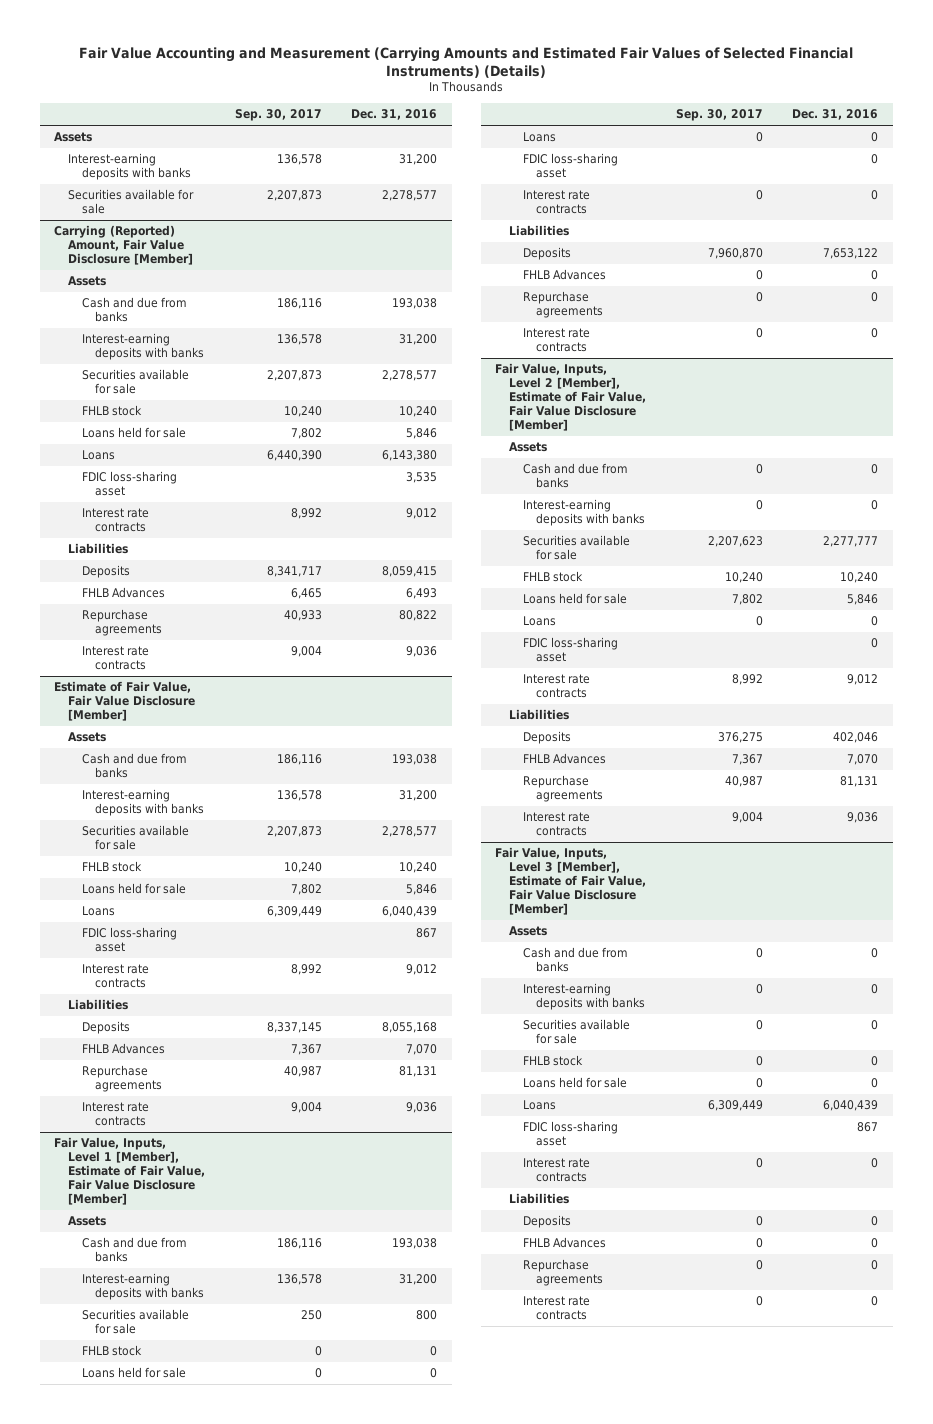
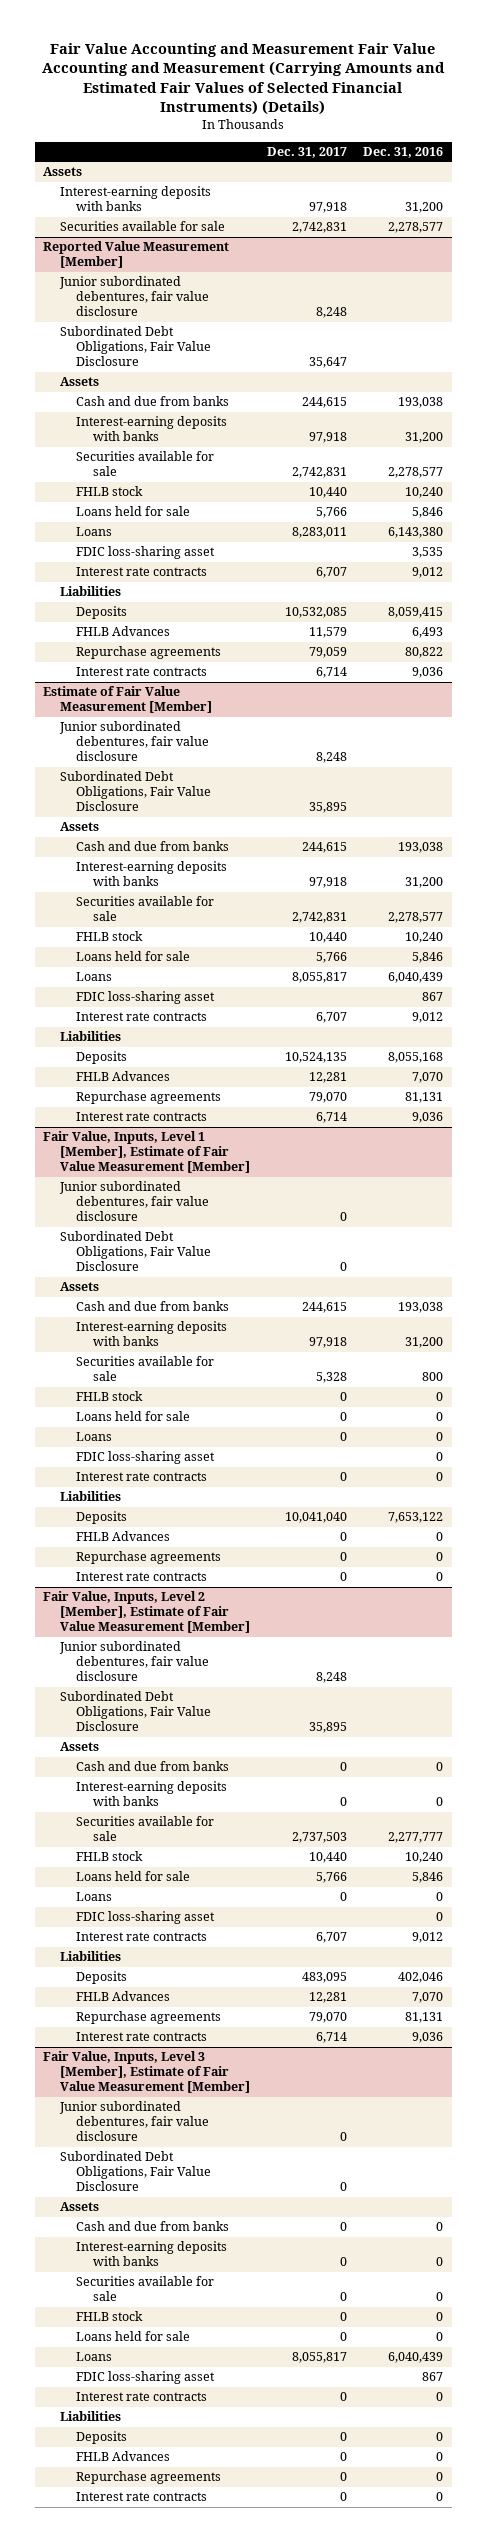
[79,46,854,78] Fair Value Accounting and Measurement (Carrying Amounts and Estimated Fair Values of Selected Financial Instruments) (Details) -> [42,42,446,116] Fair Value Accounting and Measurement Fair Value Accounting and Measurement (Carrying Amounts and Estimated Fair Values of Selected Financial Instruments) (Details)
[234,109,322,122] Sep. 30, 2017 -> none
none -> [266,147,347,159] Dec. 31, 2017
[54,225,194,266] Carrying (Reported) Amount, Fair Value Disclosure [Member] -> [42,241,229,269] Reported Value Measurement [Member]
none -> [58,276,210,317] Junior subordinated debentures, fair value disclosure
none -> [59,326,212,367] Subordinated Debt Obligations, Fair Value Disclosure
[54,681,196,722] Estimate of Fair Value, Fair Value Disclosure [Member] -> [42,686,212,714] Estimate of Fair Value Measurement [Member]
none -> [58,721,210,762] Junior subordinated debentures, fair value disclosure
none -> [59,771,212,812] Subordinated Debt Obligations, Fair Value Disclosure
[54,1137,206,1206] Fair Value, Inputs, Level 1 [Member], Estimate of Fair Value, Fair Value Disclosure [Member] -> [42,1131,250,1174] Fair Value, Inputs, Level 1 [Member], Estimate of Fair Value Measurement [Member]
none -> [58,1181,210,1222] Junior subordinated debentures, fair value disclosure
none -> [59,1231,212,1272] Subordinated Debt Obligations, Fair Value Disclosure
[495,363,647,432] Fair Value, Inputs, Level 2 [Member], Estimate of Fair Value, Fair Value Disclosure [Member] -> [42,1591,250,1634] Fair Value, Inputs, Level 2 [Member], Estimate of Fair Value Measurement [Member]
none -> [58,1641,210,1682] Junior subordinated debentures, fair value disclosure
none -> [59,1691,212,1732] Subordinated Debt Obligations, Fair Value Disclosure
[495,847,647,916] Fair Value, Inputs, Level 3 [Member], Estimate of Fair Value, Fair Value Disclosure [Member] -> [42,2051,250,2094] Fair Value, Inputs, Level 3 [Member], Estimate of Fair Value Measurement [Member]
none -> [58,2101,210,2142] Junior subordinated debentures, fair value disclosure
none -> [59,2151,212,2192] Subordinated Debt Obligations, Fair Value Disclosure

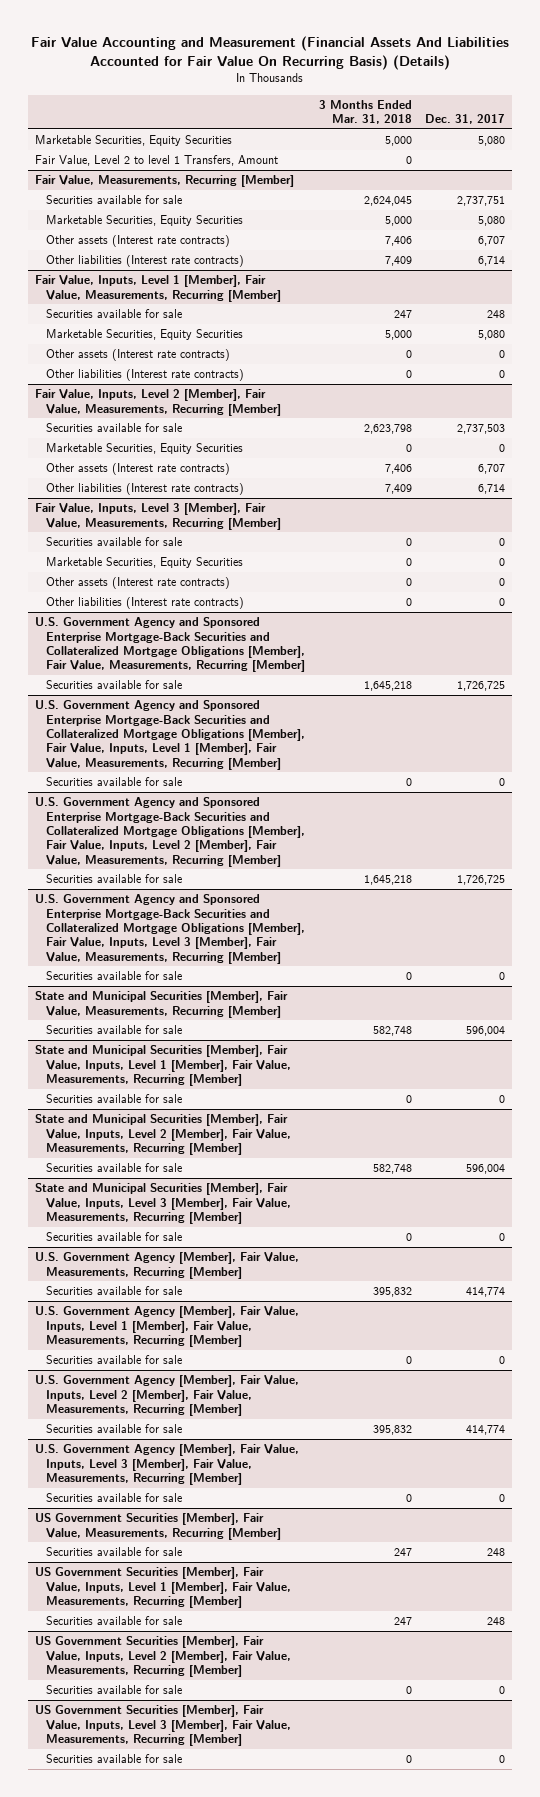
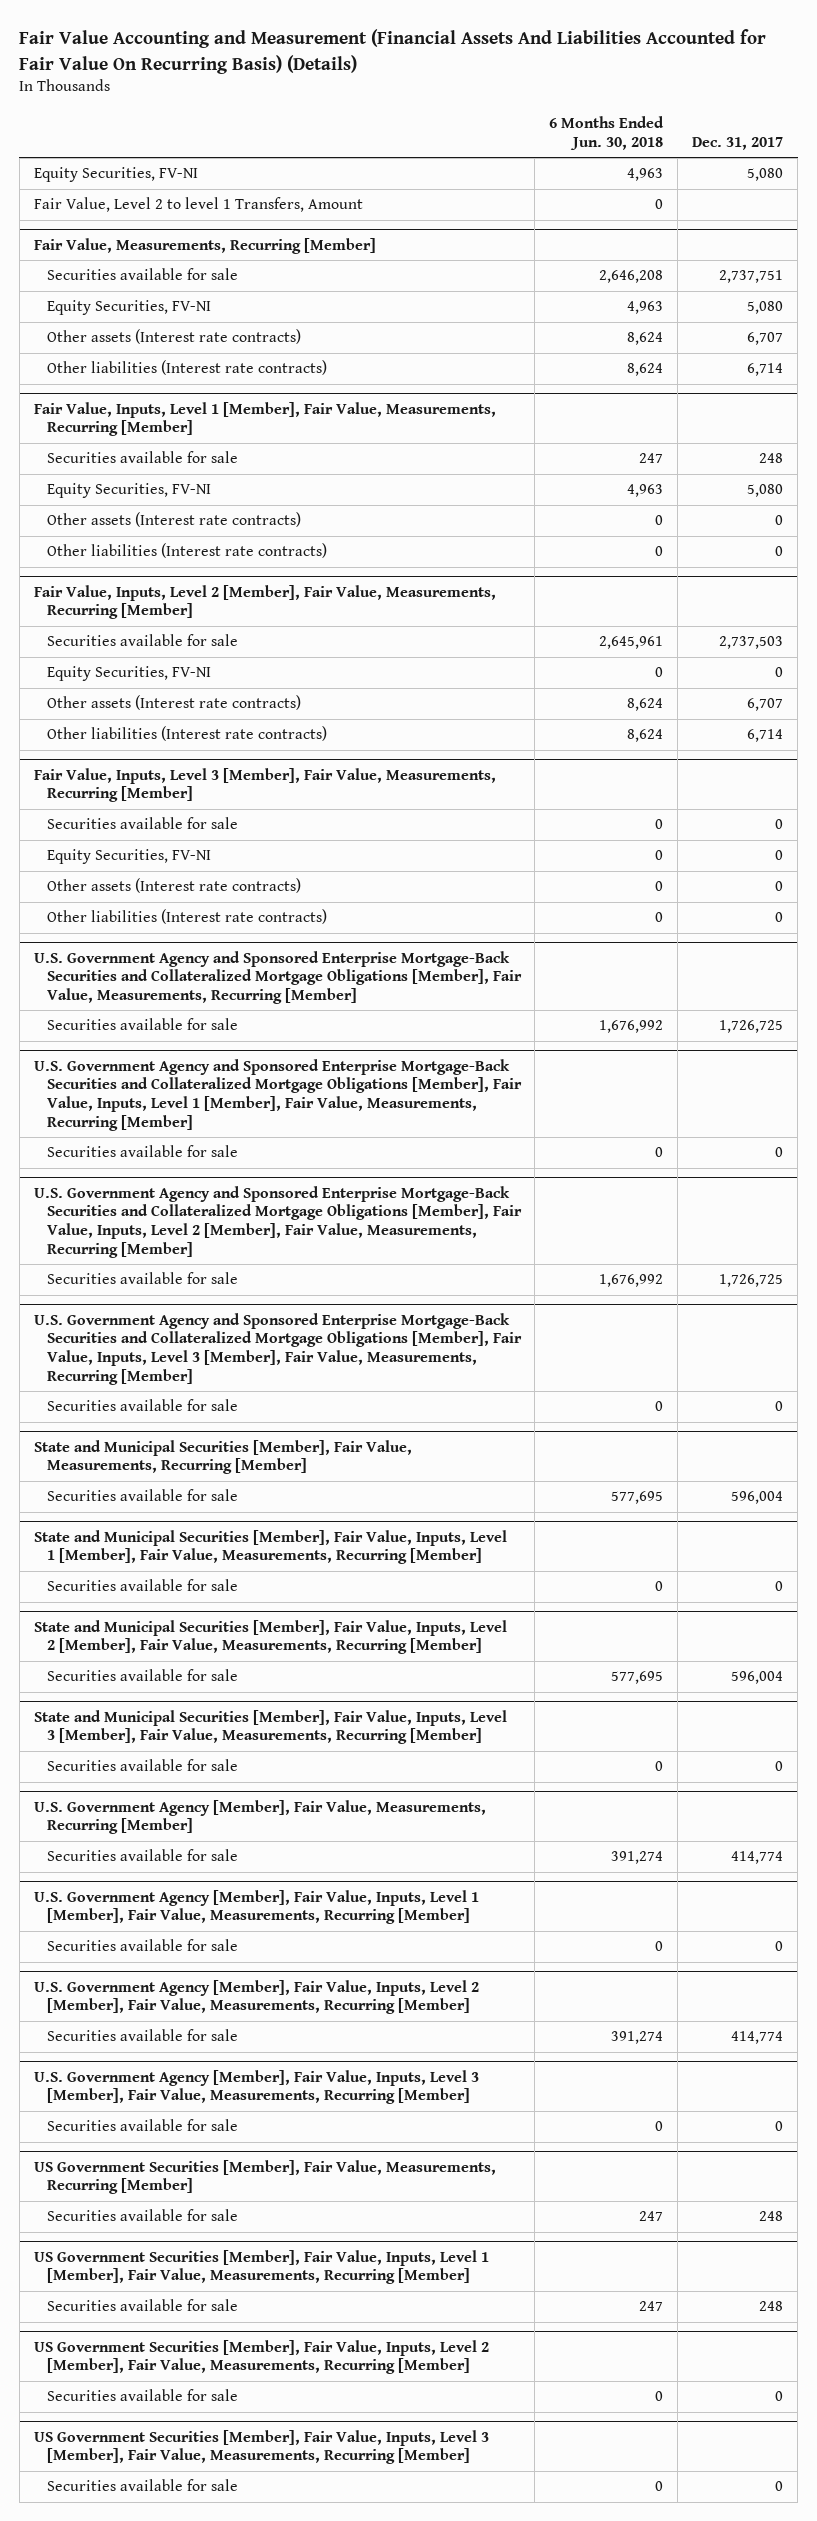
[318,99,412,125] 3 Months Ended Mar. 31, 2018 -> none
none -> [549,116,665,150] 6 Months Ended Jun. 30, 2018
[34,135,232,147] Marketable Securities, Equity Securities -> none
none -> [33,167,198,183] Equity Securities, FV-NI
[46,215,244,227] Marketable Securities, Equity Securities -> none
none -> [46,300,211,316] Equity Securities, FV-NI
[46,329,244,341] Marketable Securities, Equity Securities -> none
none -> [46,483,211,499] Equity Securities, FV-NI
[46,443,244,455] Marketable Securities, Equity Securities -> none
none -> [46,666,211,682] Equity Securities, FV-NI
[46,557,244,569] Marketable Securities, Equity Securities -> none
none -> [46,849,211,865] Equity Securities, FV-NI

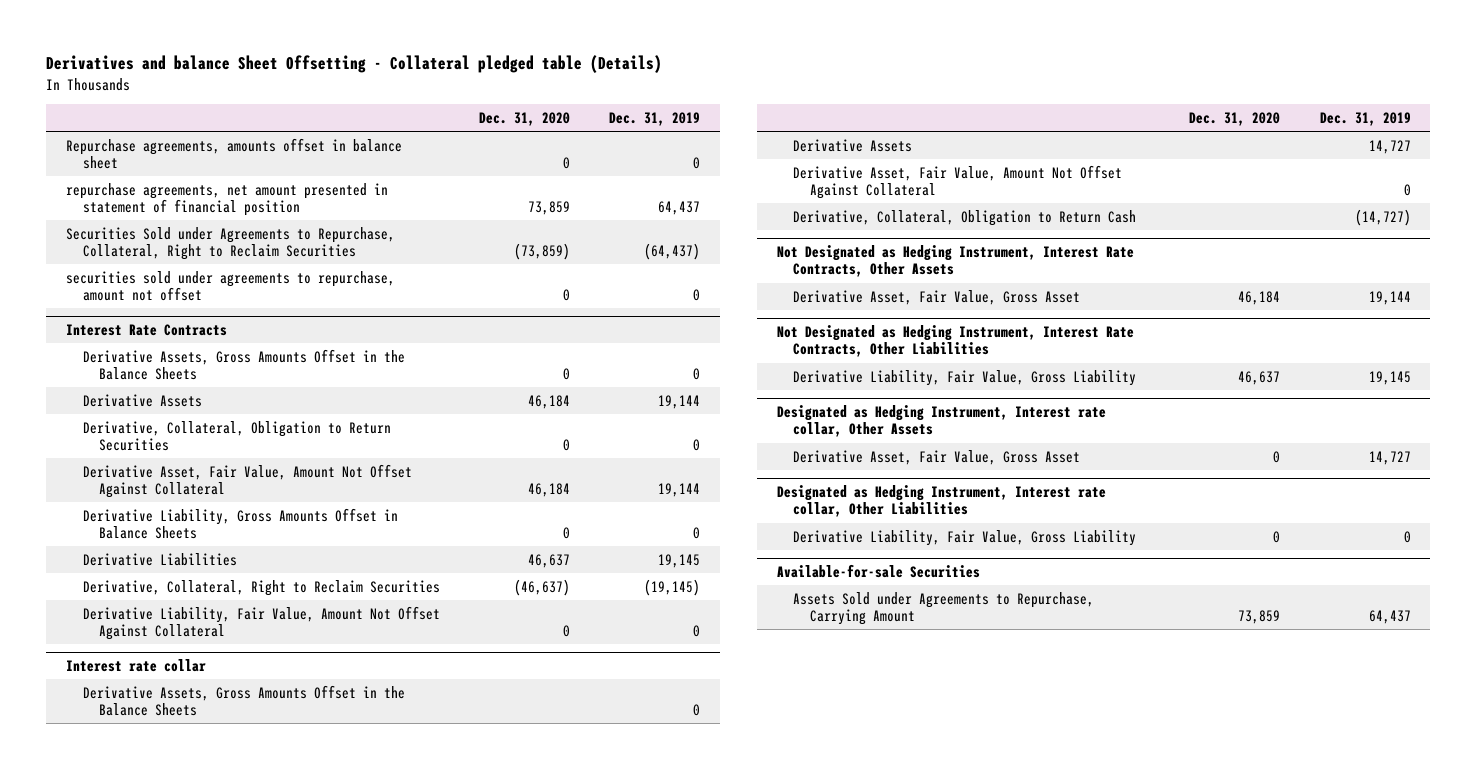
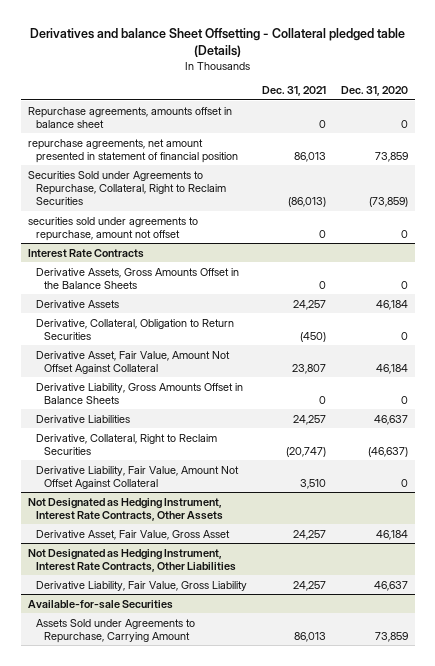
[609,112,701,127] Dec. 31, 2019 -> none
none -> [261,86,326,97] Dec. 31, 2021
[66,659,207,673] Interest rate collar -> none
[82,684,405,716] Derivative Assets, Gross Amounts Offset in the Balance Sheets -> none
[793,138,913,152] Derivative Assets -> none
[793,164,1123,199] Derivative Asset, Fair Value, Amount Not Offset Against Collateral -> none
[793,209,1137,226] Derivative, Collateral, Obligation to Return Cash -> none
[776,405,1106,438] Designated as Hedging Instrument, Interest rate collar, Other Assets -> none
[793,449,1081,465] Derivative Asset, Fair Value, Gross Asset -> none
[776,485,1106,518] Designated as Hedging Instrument, Interest rate collar, Other Liabilities -> none
[793,529,1137,546] Derivative Liability, Fair Value, Gross Liability -> none

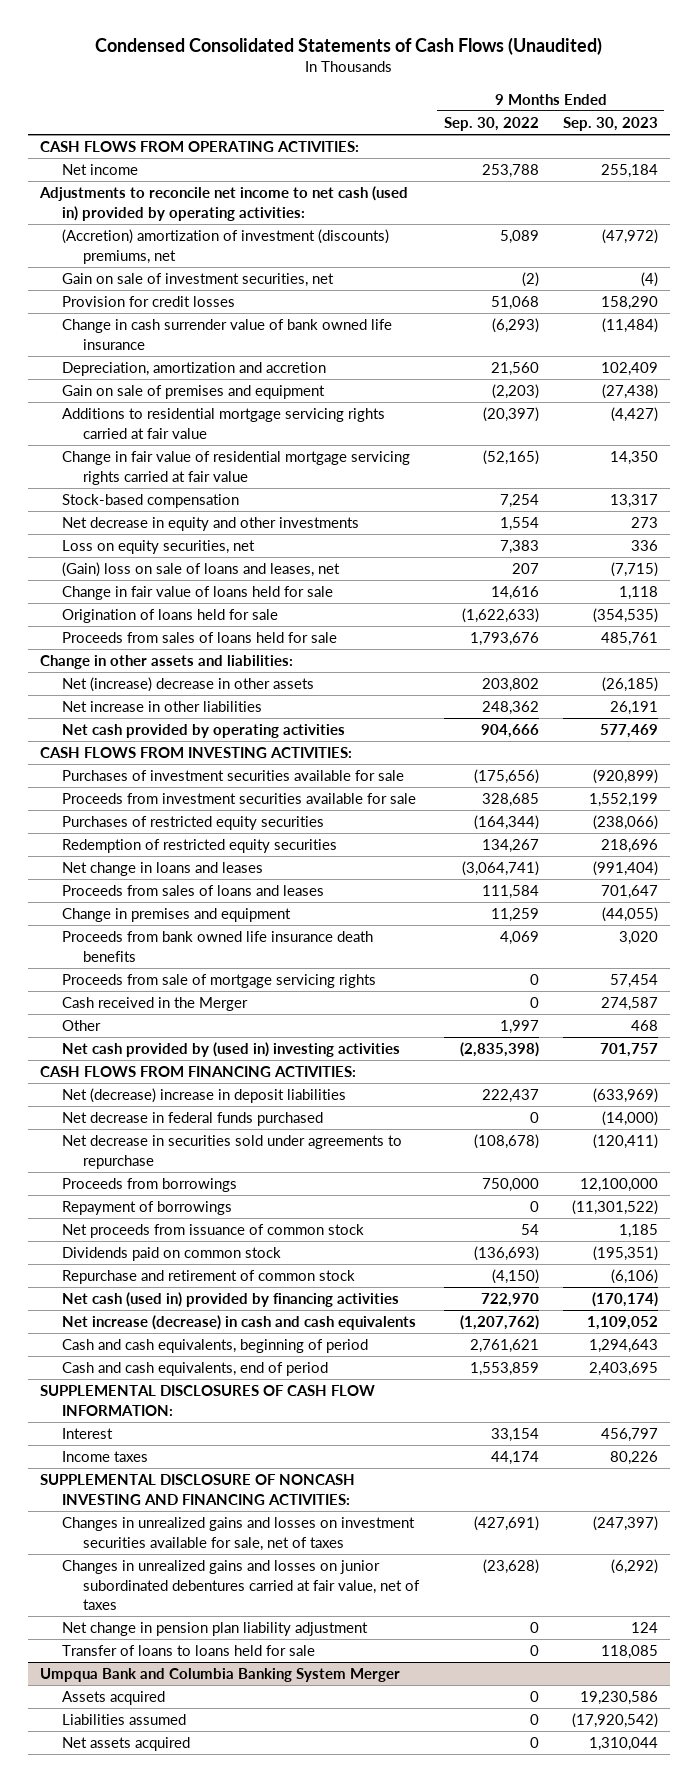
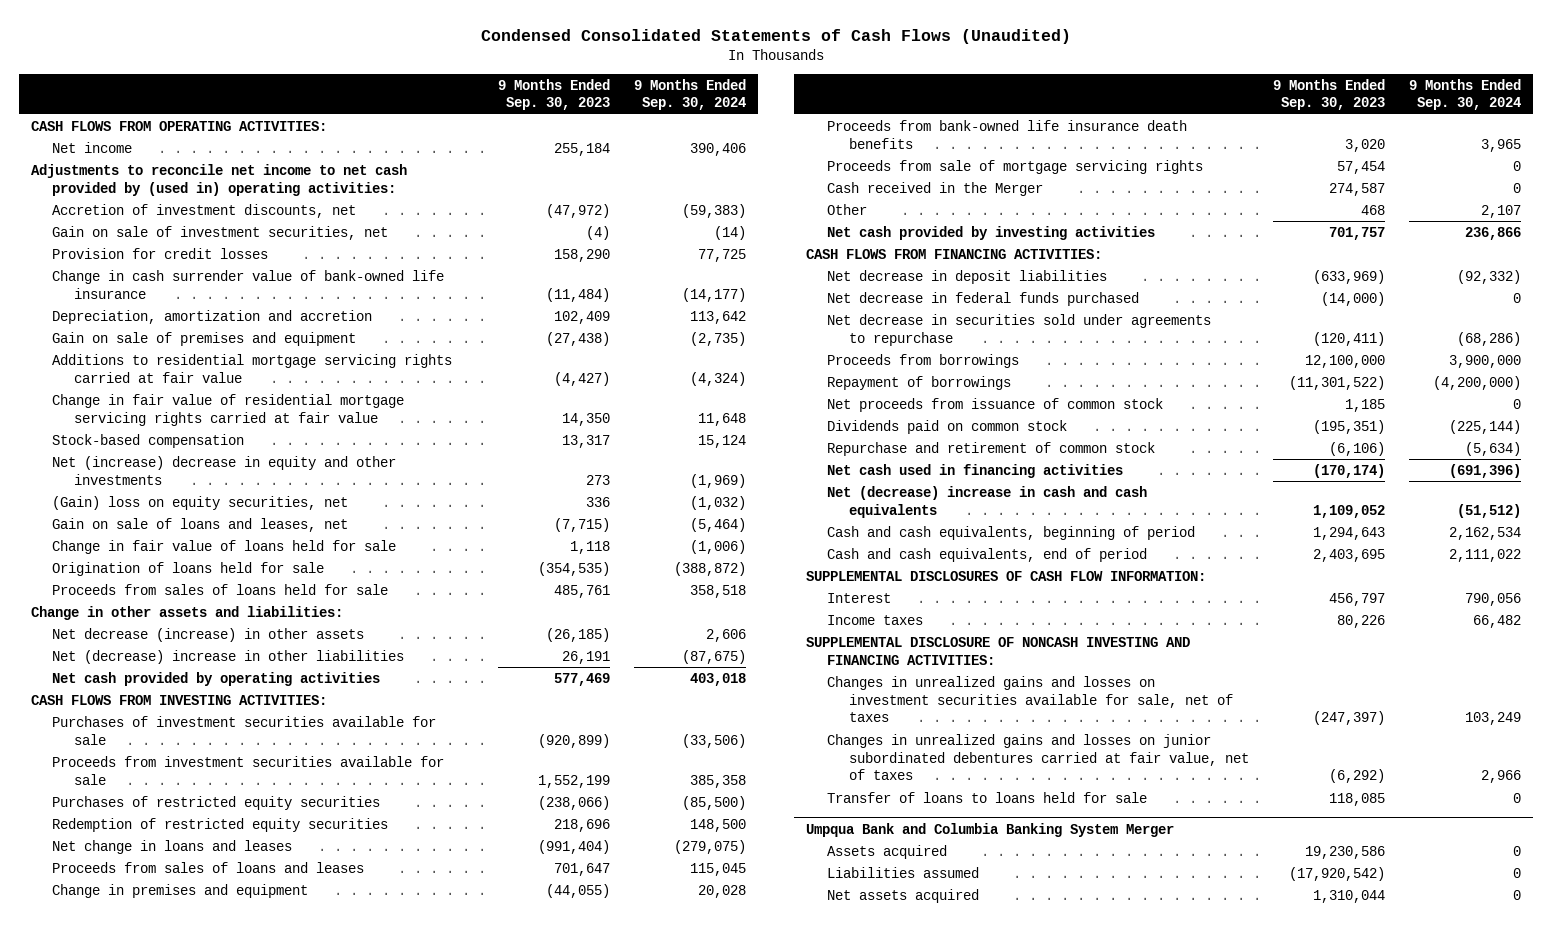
[443,117,539,132] Sep. 30, 2022 -> none
none -> [634,78,747,111] 9 Months Ended Sep. 30, 2024
[39,186,409,221] Adjustments to reconcile net income to net cash (used in) provided by operating activities: -> [30,163,407,196] Adjustments to reconcile net income to net cash provided by (used in) operating activities:
[61,229,389,264] (Accretion) amortization of investment (discounts) premiums, net -> [52,203,357,218] Accretion of investment discounts, net
[61,319,392,350] Change in cash surrender value of bank owned life insurance -> [52,269,445,299] Change in cash surrender value of bank-owned life insurance
[61,517,359,532] Net decrease in equity and other investments -> [52,455,397,485] Net (increase) decrease in equity and other investments
[61,540,255,555] Loss on equity securities, net -> [52,495,349,510] (Gain) loss on equity securities, net
[61,562,340,578] (Gain) loss on sale of loans and leases, net -> [52,517,349,532] Gain on sale of loans and leases, net
[61,677,314,693] Net (increase) decrease in other assets -> [52,627,365,642] Net decrease (increase) in other assets
[61,701,262,713] Net increase in other liabilities -> [52,649,405,664] Net (decrease) increase in other liabilities
[61,931,373,962] Proceeds from bank owned life insurance death benefits -> [827,119,1188,149] Proceeds from bank-owned life insurance death benefits
[61,1042,400,1058] Net cash provided by (used in) investing activities -> [827,225,1156,240] Net cash provided by investing activities
[61,1088,346,1104] Net (decrease) increase in deposit liabilities -> [827,269,1108,284] Net decrease in deposit liabilities
[61,1292,399,1308] Net cash (used in) provided by financing activities -> [827,463,1124,478] Net cash used in financing activities
[61,1315,416,1331] Net increase (decrease) in cash and cash equivalents -> [827,485,1148,518] Net (decrease) increase in cash and cash equivalents
[61,1622,368,1637] Net change in pension plan liability adjustment -> none

